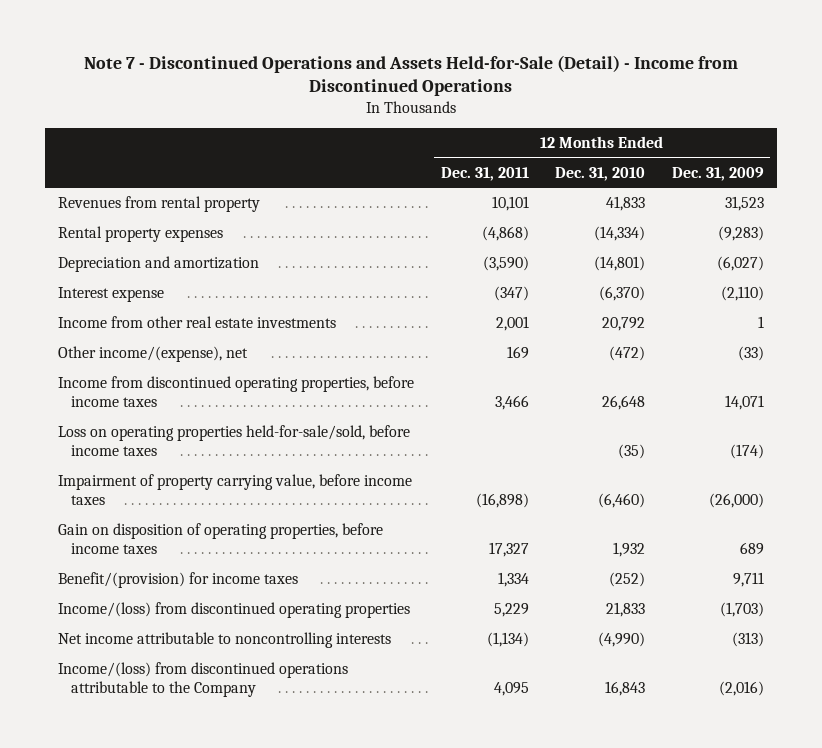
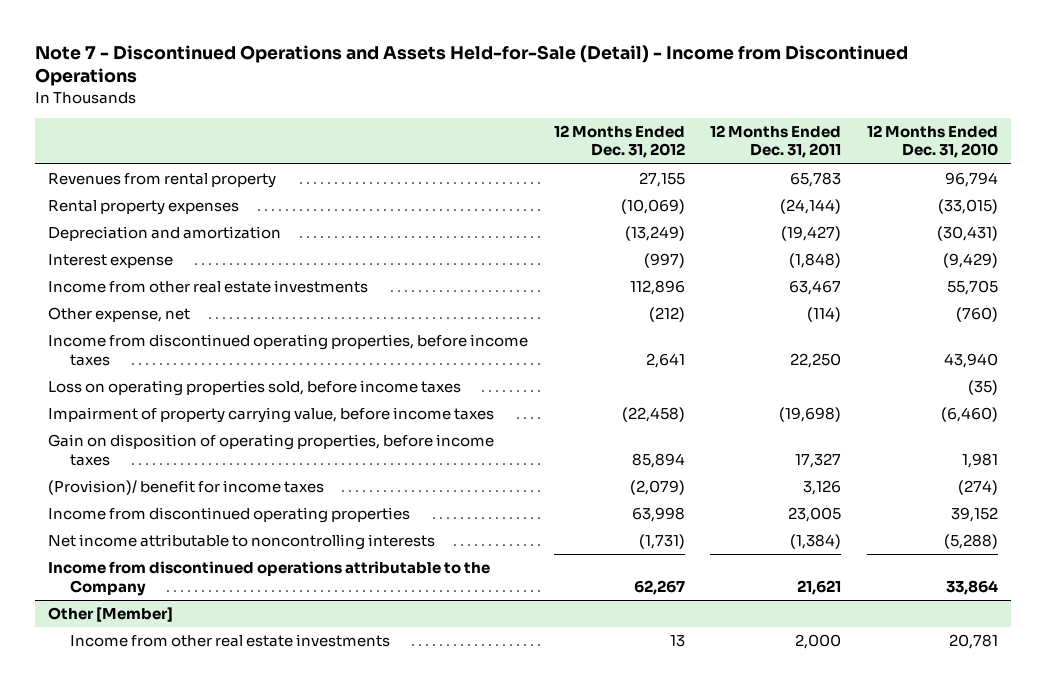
[671,166,764,181] Dec. 31, 2009 -> none
none -> [553,124,685,159] 12 Months Ended Dec. 31, 2012
[491,195,529,211] 10,101 -> [790,172,842,188] 65,783
[606,195,646,211] 41,833 -> [945,172,999,188] 96,794
[481,225,529,241] (4,868) -> [780,199,842,215] (24,144)
[594,225,646,241] (14,334) -> [938,199,999,215] (33,015)
[482,255,529,271] (3,590) -> [781,226,842,242] (19,427)
[594,255,646,271] (14,801) -> [937,226,999,242] (30,431)
[493,285,529,301] (347) -> [789,253,842,269] (1,848)
[599,285,646,301] (6,370) -> [943,253,999,269] (9,429)
[495,315,529,331] 2,001 -> [789,280,842,296] 63,467
[602,316,646,331] 20,792 -> [947,280,999,296] 55,705
[58,345,249,362] Other income/(expense), net -> [48,307,191,323] Other expense, net
[506,345,529,359] 169 -> [807,307,842,323] (114)
[609,345,646,361] (472) -> [956,307,999,323] (760)
[494,395,529,411] 3,466 -> [790,352,842,368] 22,250
[602,395,646,411] 26,648 -> [944,352,999,368] 43,940
[58,424,411,457] Loss on operating properties held-for-sale/sold, before income taxes -> [48,380,462,397] Loss on operating properties sold, before income taxes
[475,493,529,509] (16,898) -> [779,407,842,423] (19,698)
[613,542,646,558] 1,932 -> [962,452,999,468] 1,981
[58,571,299,588] Benefit/(provision) for income taxes -> [48,480,325,496] (Provision)/ benefit for income taxes
[497,571,529,587] 1,334 -> [803,480,842,496] 3,126
[609,571,646,587] (252) -> [958,480,999,496] (274)
[58,601,411,618] Income/(loss) from discontinued operating properties -> [48,507,411,524] Income from discontinued operating properties
[493,602,529,617] 5,229 -> [788,507,842,523] 23,005
[606,601,646,617] 21,833 -> [951,507,999,523] 39,152
[486,631,529,647] (1,134) -> [790,534,842,550] (1,384)
[598,631,646,647] (4,990) -> [944,534,999,550] (5,288)
[58,661,349,698] Income/(loss) from discontinued operations attributable to the Company -> [48,561,491,596] Income from discontinued operations attributable to the Company
[493,682,529,697] 4,095 -> [797,579,842,595] 21,621
[605,681,646,697] 16,843 -> [946,579,999,595] 33,864
none -> [48,607,174,623] Other [Member]
none -> [70,634,391,648] Income from other real estate investments

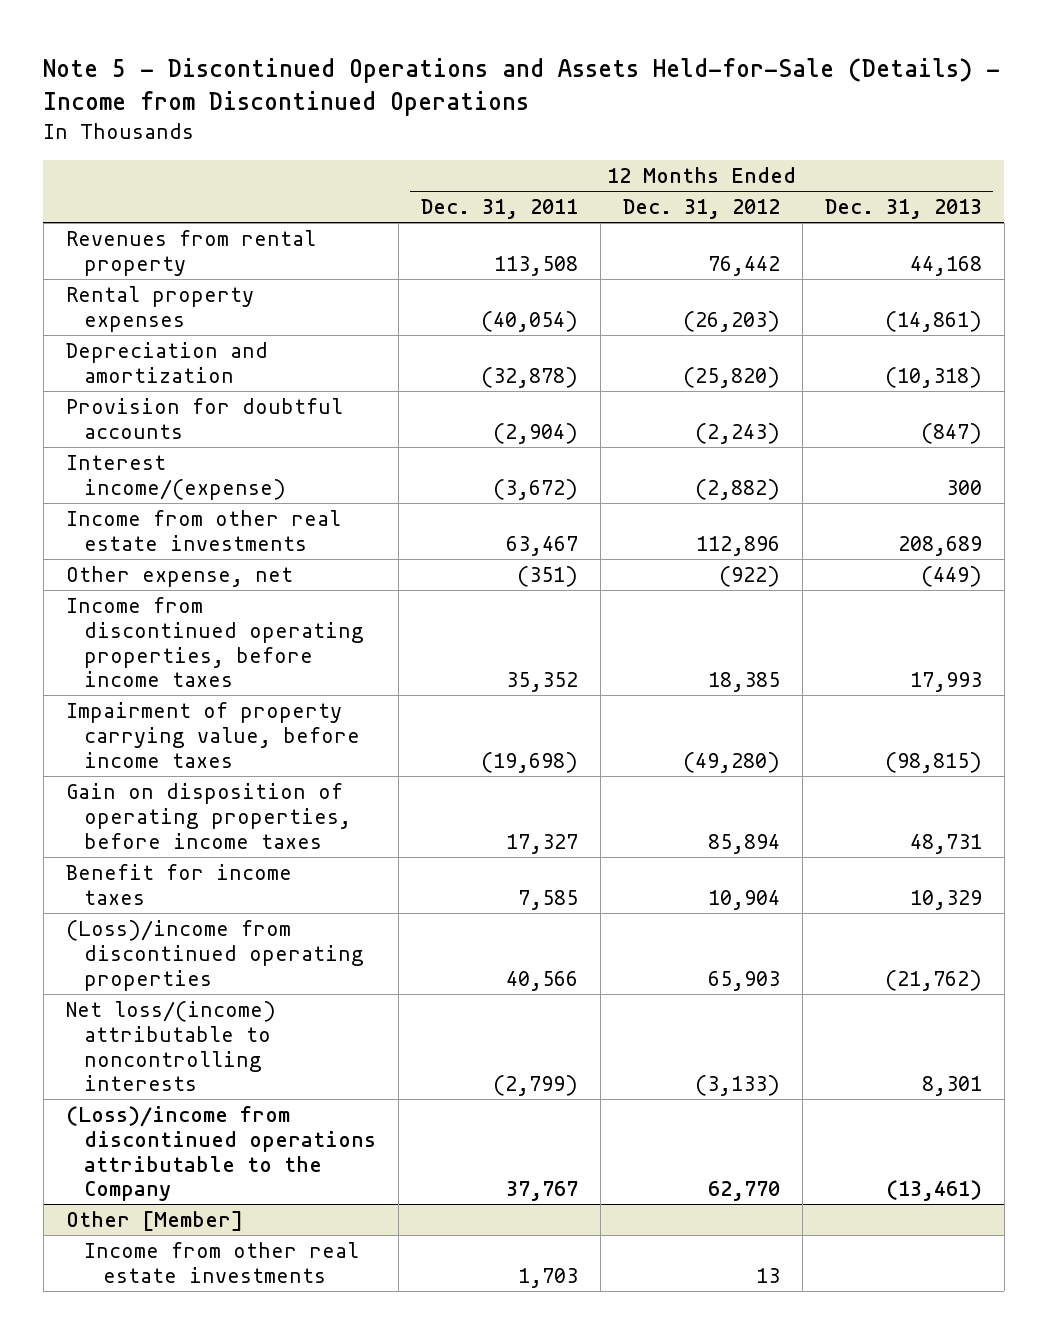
[35,44,909,87] Note 7 - Discontinued Operations and Assets Held-for-Sale (Detail) - Income from Discontinued Operations -> [43,57,1001,116] Note 5 - Discontinued Operations and Assets Held-for-Sale (Details) - Income from Discontinued Operations
[867,124,999,159] 12 Months Ended Dec. 31, 2010 -> none
none -> [825,199,983,220] Dec. 31, 2013
[638,172,685,188] 27,155 -> [708,255,781,276] 76,442
[790,172,842,188] 65,783 -> [494,255,579,276] 113,508
[620,199,685,215] (10,069) -> [683,310,781,332] (26,203)
[780,199,842,215] (24,144) -> [481,310,579,332] (40,054)
[624,226,685,242] (13,249) -> [683,366,781,388] (25,820)
[781,226,842,242] (19,427) -> [481,366,579,388] (32,878)
none -> [65,397,343,439] Provision for doubtful accounts
[48,254,174,269] Interest expense -> [65,454,287,500] Interest income/(expense)
[643,253,685,269] (997) -> [695,478,781,500] (2,882)
[789,253,842,269] (1,848) -> [493,478,579,500] (3,672)
[48,380,462,397] Loss on operating properties sold, before income taxes -> none
[648,307,685,323] (212) -> [719,565,781,587] (922)
[807,307,842,323] (114) -> [517,565,579,587] (351)
[645,352,685,368] 2,641 -> [708,672,781,693] 18,385
[790,352,842,368] 22,250 -> [506,672,579,693] 35,352
[621,407,685,423] (22,458) -> [683,751,781,773] (49,280)
[48,480,325,496] (Provision)/ benefit for income taxes -> [65,863,292,905] Benefit for income taxes
[629,480,685,496] (2,079) -> [708,889,781,910] 10,904
[803,480,842,496] 3,126 -> [518,889,579,910] 7,585
[48,507,411,524] Income from discontinued operating properties -> [65,919,365,991] (Loss)/income from discontinued operating properties
[631,507,685,523] 63,998 -> [708,970,781,991] 65,903
[788,507,842,523] 23,005 -> [506,970,579,991] 40,566
[48,534,436,551] Net income attributable to noncontrolling interests -> [65,1000,276,1092] Net loss/(income) attributable to noncontrolling interests
[638,534,685,550] (1,731) -> [695,1075,781,1097] (3,133)
[790,534,842,550] (1,384) -> [493,1075,579,1097] (2,799)
[48,561,491,596] Income from discontinued operations attributable to the Company -> [65,1105,377,1202] (Loss)/income from discontinued operations attributable to the Company
[633,579,685,595] 62,267 -> [708,1181,781,1202] 62,770
[797,579,842,595] 21,621 -> [506,1181,579,1202] 37,767
[795,634,842,650] 2,000 -> [518,1267,579,1288] 1,703

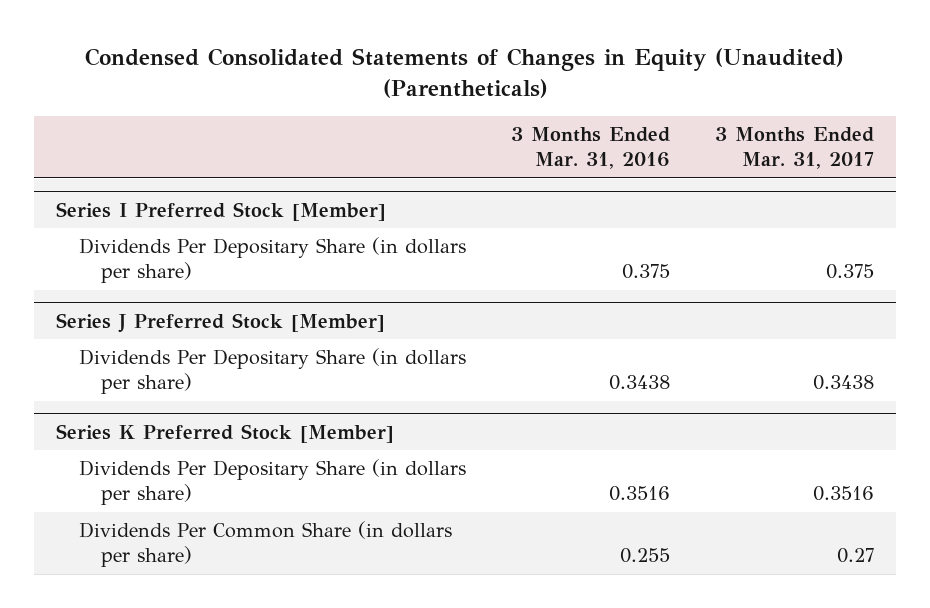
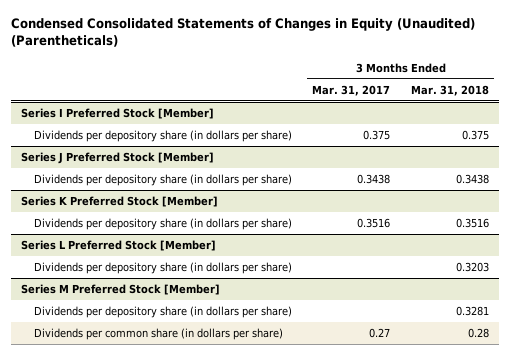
[510,127,670,170] 3 Months Ended Mar. 31, 2016 -> none
none -> [410,84,489,96] Mar. 31, 2018
[78,237,466,284] Dividends Per Depositary Share (in dollars per share) -> [33,130,292,143] Dividends per depository share (in dollars per share)
[78,348,466,395] Dividends Per Depositary Share (in dollars per share) -> [33,174,292,187] Dividends per depository share (in dollars per share)
[78,459,466,506] Dividends Per Depositary Share (in dollars per share) -> [33,218,292,231] Dividends per depository share (in dollars per share)
none -> [21,240,217,252] Series L Preferred Stock [Member]
none -> [33,262,292,275] Dividends per depository share (in dollars per share)
none -> [21,284,221,296] Series M Preferred Stock [Member]
none -> [33,306,292,319] Dividends per depository share (in dollars per share)
[78,521,452,568] Dividends Per Common Share (in dollars per share) -> [33,328,283,341] Dividends per common share (in dollars per share)

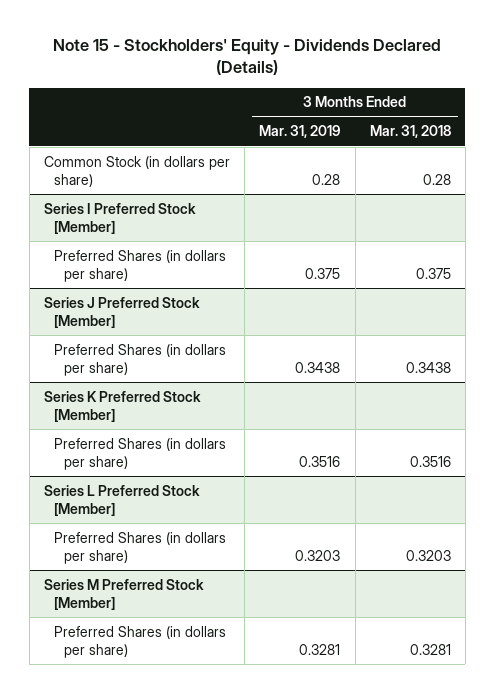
[10,18,475,48] Condensed Consolidated Statements of Changes in Equity (Unaudited) (Parentheticals) -> [53,39,442,76] Note 15 - Stockholders' Equity - Dividends Declared (Details)
[312,84,391,96] Mar. 31, 2017 -> none
none -> [259,125,341,139] Mar. 31, 2019
none -> [43,155,230,187] Common Stock (in dollars per share)
[33,130,292,143] Dividends per depository share (in dollars per share) -> [54,249,227,282] Preferred Shares (in dollars per share)
[33,174,292,187] Dividends per depository share (in dollars per share) -> [54,343,227,376] Preferred Shares (in dollars per share)
[33,218,292,231] Dividends per depository share (in dollars per share) -> [54,437,227,470] Preferred Shares (in dollars per share)
[33,262,292,275] Dividends per depository share (in dollars per share) -> [54,531,227,564] Preferred Shares (in dollars per share)
[33,328,283,341] Dividends per common share (in dollars per share) -> none
[33,306,292,319] Dividends per depository share (in dollars per share) -> [54,625,227,658] Preferred Shares (in dollars per share)

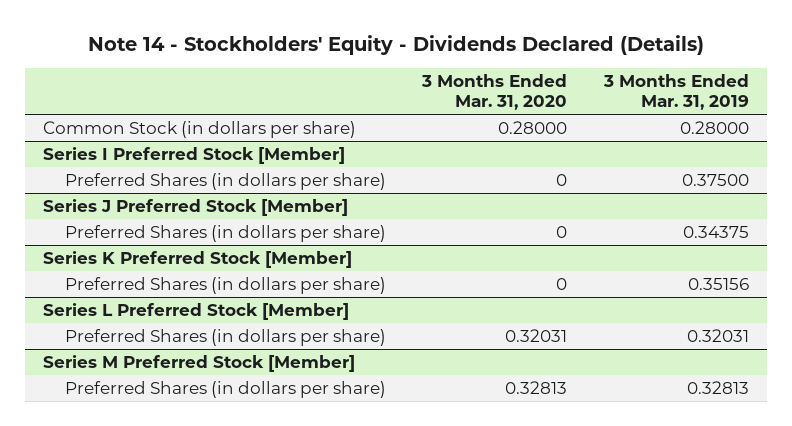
[53,39,442,76] Note 15 - Stockholders' Equity - Dividends Declared (Details) -> [88,34,705,55] Note 14 - Stockholders' Equity - Dividends Declared (Details)
[369,125,451,139] Mar. 31, 2018 -> none
none -> [421,73,568,111] 3 Months Ended Mar. 31, 2020
[312,173,341,185] 0.28 -> [680,120,750,134] 0.28000
[305,267,341,279] 0.375 -> [682,173,750,186] 0.37500
[295,361,341,373] 0.3438 -> [683,225,750,238] 0.34375
[299,455,341,467] 0.3516 -> [688,277,750,290] 0.35156
[295,549,341,561] 0.3203 -> [687,328,750,342] 0.32031
[299,643,341,655] 0.3281 -> [687,380,750,394] 0.32813

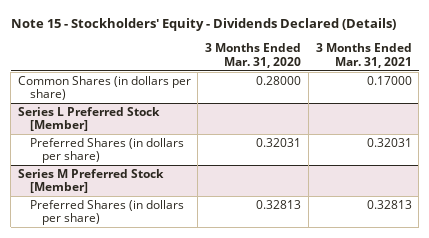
[88,34,705,55] Note 14 - Stockholders' Equity - Dividends Declared (Details) -> [10,18,396,32] Note 15 - Stockholders' Equity - Dividends Declared (Details)
[603,73,750,111] 3 Months Ended Mar. 31, 2019 -> none
none -> [315,43,412,69] 3 Months Ended Mar. 31, 2021
[43,146,346,164] Series I Preferred Stock [Member] -> none
[64,172,386,190] Preferred Shares (in dollars per share) -> none
[43,198,349,216] Series J Preferred Stock [Member] -> none
[64,224,386,242] Preferred Shares (in dollars per share) -> none
[43,250,353,268] Series K Preferred Stock [Member] -> none
[64,276,386,294] Preferred Shares (in dollars per share) -> none
[43,120,357,138] Common Stock (in dollars per share) -> [17,75,191,101] Common Shares (in dollars per share)

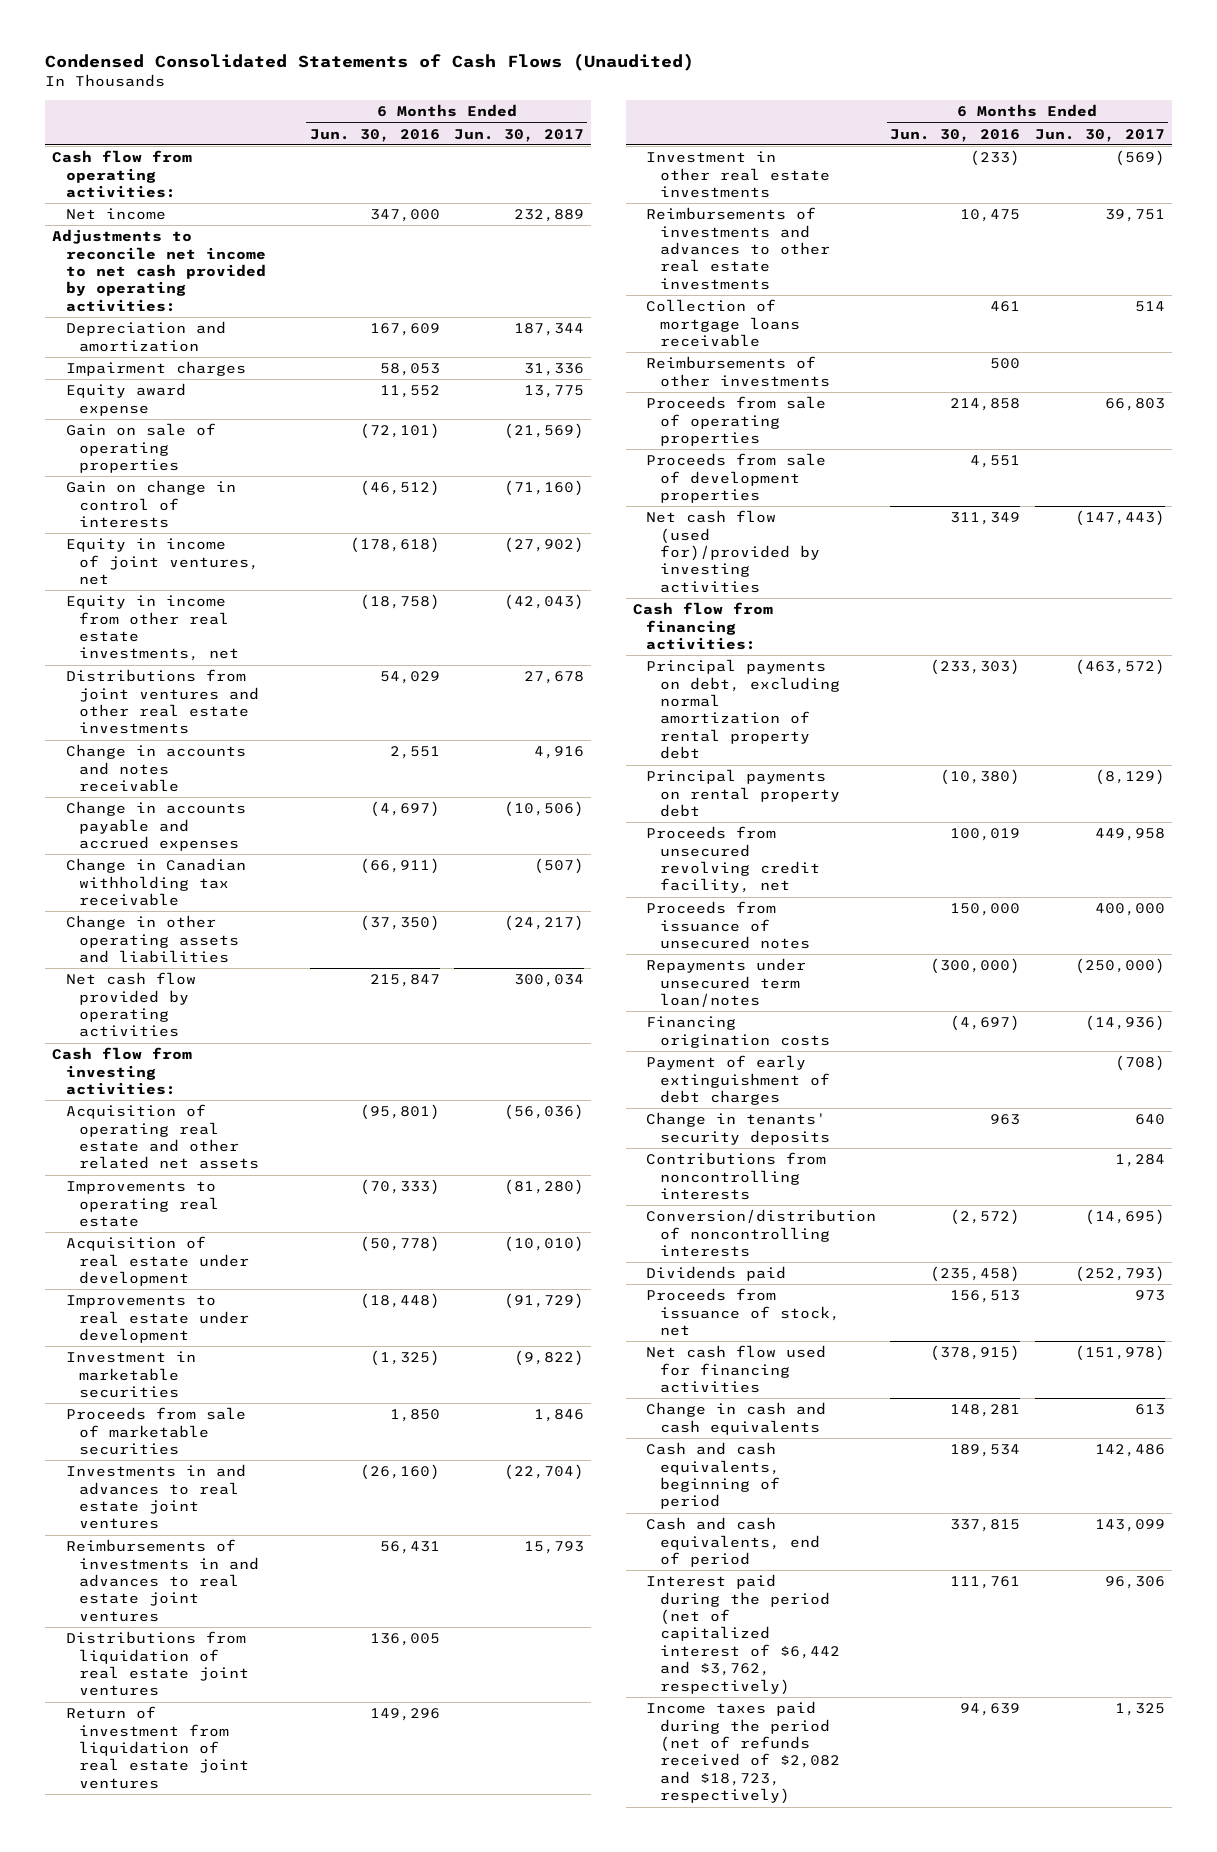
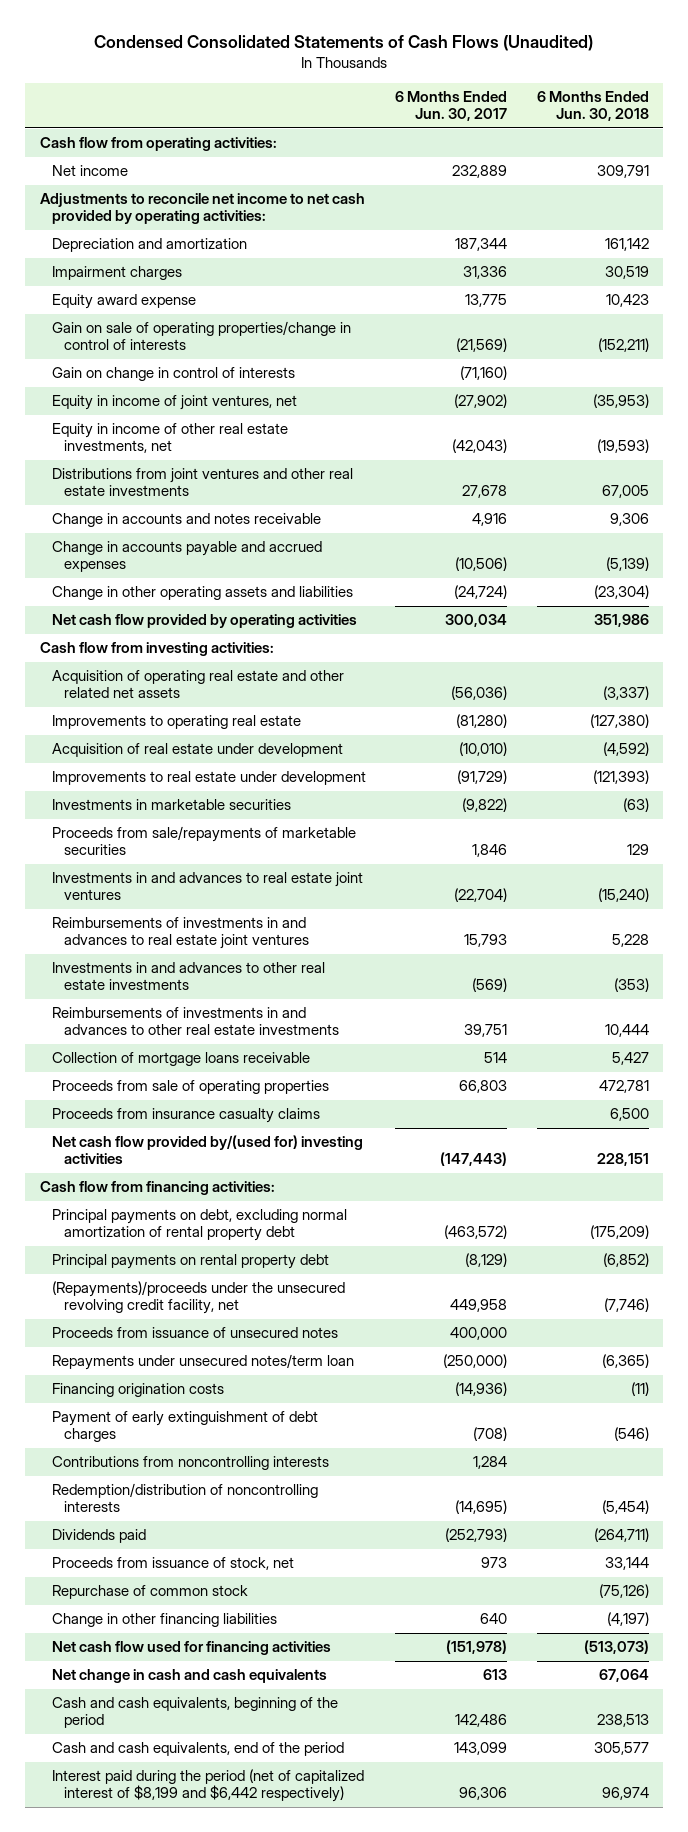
[309,128,440,142] Jun. 30, 2016 -> none
none -> [536,90,649,122] 6 Months Ended Jun. 30, 2018
[65,423,216,474] Gain on sale of operating properties -> [52,321,352,351] Gain on sale of operating properties/change in control of interests
[65,595,240,662] Equity in income from other real estate investments, net -> [52,423,289,454] Equity in income of other real estate investments, net
[65,858,246,907] Change in Canadian withholding tax receivable -> none
[503,915,584,932] (24,217) -> [454,585,508,600] (24,724)
[65,1351,196,1399] Investment in marketable securities -> [52,799,292,811] Investments in marketable securities
[65,1407,246,1456] Proceeds from sale of marketable securities -> [52,826,357,856] Proceeds from sale/repayments of marketable securities
[65,1631,250,1697] Distributions from liquidation of real estate joint ventures -> none
[65,1706,250,1789] Return of investment from liquidation of real estate joint ventures -> none
[646,151,830,199] Investment in other real estate investments -> [52,962,326,991] Investments in and advances to other real estate investments
[646,207,830,290] Reimbursements of investments and advances to other real estate investments -> [52,1007,340,1036] Reimbursements of investments in and advances to other real estate investments
[646,356,830,387] Reimbursements of other investments -> none
[646,453,827,504] Proceeds from sale of development properties -> none
none -> [52,1108,321,1124] Proceeds from insurance casualty claims
[646,510,820,593] Net cash flow (used for)/provided by investing activities -> [52,1135,364,1165] Net cash flow provided by/(used for) investing activities
[646,826,820,894] Proceeds from unsecured revolving credit facility, net -> [52,1281,346,1315] (Repayments)/proceeds under the unsecured revolving credit facility, net
[646,958,807,1008] Repayments under unsecured term loan/notes -> [52,1354,355,1371] Repayments under unsecured notes/term loan
[646,1112,830,1145] Change in tenants' security deposits -> none
[646,1209,877,1258] Conversion/distribution of noncontrolling interests -> [52,1483,319,1513] Redemption/distribution of noncontrolling interests
none -> [52,1585,249,1600] Repurchase of common stock
none -> [52,1613,278,1628] Change in other financing liabilities
[646,1701,840,1805] Income taxes paid during the period (net of refunds received of $2,082 and $18,723, respectively) -> none
[646,1402,827,1435] Change in cash and cash equivalents -> [52,1669,328,1684] Net change in cash and cash equivalents
[646,1442,780,1510] Cash and cash equivalents, beginning of period -> [52,1697,339,1729] Cash and cash equivalents, beginning of the period
[646,1517,820,1568] Cash and cash equivalents, end of period -> [52,1742,345,1757] Cash and cash equivalents, end of the period
[646,1574,840,1695] Interest paid during the period (net of capitalized interest of $6,442 and $3,762, respectively) -> [52,1769,365,1803] Interest paid during the period (net of capitalized interest of $8,199 and $6,442 respectively)

